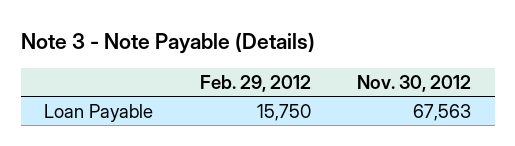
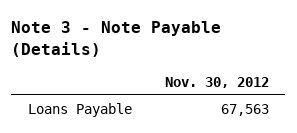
[199,74,311,92] Feb. 29, 2012 -> none
[44,103,154,122] Loan Payable -> [27,102,132,117] Loans Payable

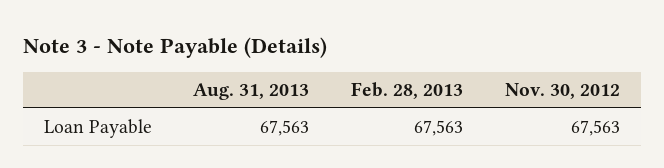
none -> [193,83,310,101] Aug. 31, 2013
none -> [351,82,464,100] Feb. 28, 2013
[27,102,132,117] Loans Payable -> [43,119,152,139] Loan Payable

